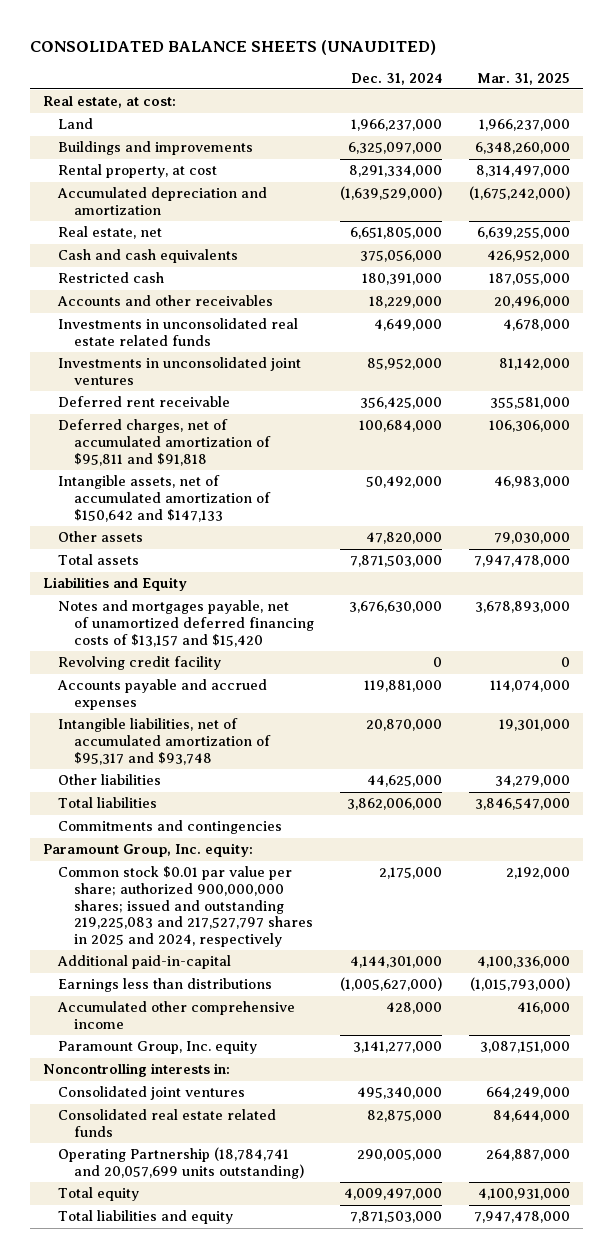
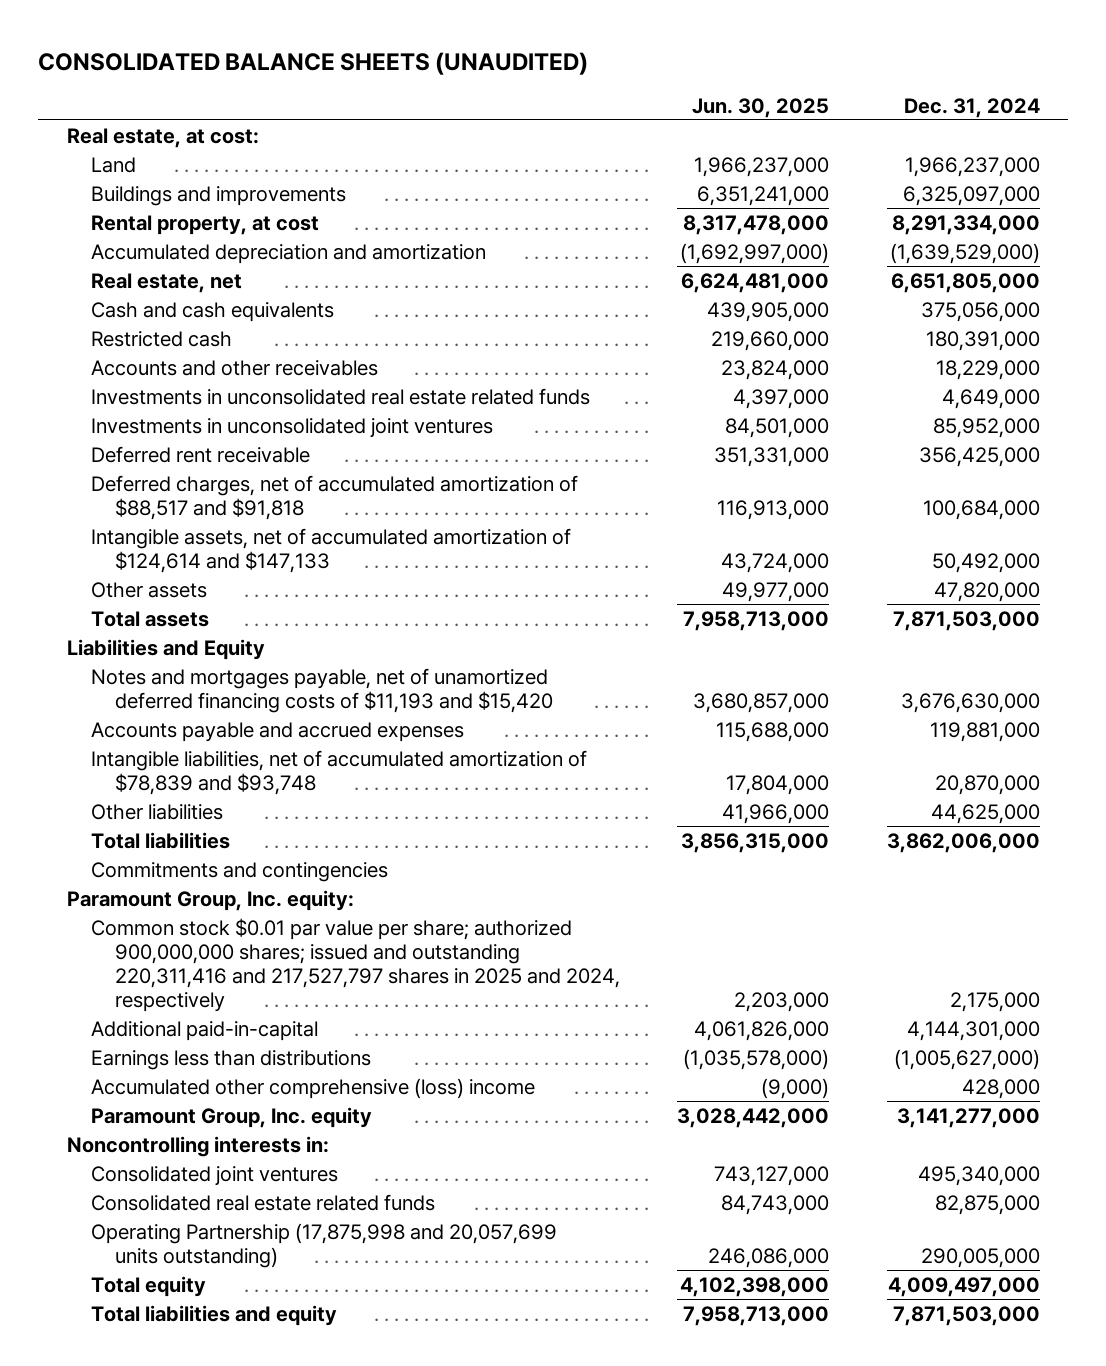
[476,72,570,85] Mar. 31, 2025 -> none
none -> [692,97,830,118] Jun. 30, 2025
[58,419,271,466] Deferred charges, net of accumulated amortization of $95,811 and $91,818 -> [90,474,578,520] Deferred charges, net of accumulated amortization of $88,517 and $91,818
[58,475,271,522] Intangible assets, net of accumulated amortization of $150,642 and $147,133 -> [90,527,571,573] Intangible assets, net of accumulated amortization of $124,614 and $147,133
[58,656,222,671] Revolving credit facility -> none
[58,600,314,647] Notes and mortgages payable, net of unamortized deferred financing costs of $13,157 and $15,420 -> [90,667,554,713] Notes and mortgages payable, net of unamortized deferred financing costs of $11,193 and $15,420
[58,718,271,765] Intangible liabilities, net of accumulated amortization of $95,317 and $93,748 -> [90,749,587,795] Intangible liabilities, net of accumulated amortization of $78,839 and $93,748
[58,866,313,947] Common stock $0.01 par value per share; authorized 900,000,000 shares; issued and outstanding 219,225,083 and 217,527,797 shares in 2025 and 2024, respectively -> [90,917,621,1013] Common stock $0.01 par value per share; authorized 900,000,000 shares; issued and outstanding 220,311,416 and 217,527,797 shares in 2025 and 2024, respectively
[57,1001,296,1029] Accumulated other comprehensive income -> [90,1077,535,1099] Accumulated other comprehensive (loss) income
[58,1147,304,1179] Operating Partnership (18,784,741 and 20,057,699 units outstanding) -> [90,1222,557,1268] Operating Partnership (17,875,998 and 20,057,699 units outstanding)

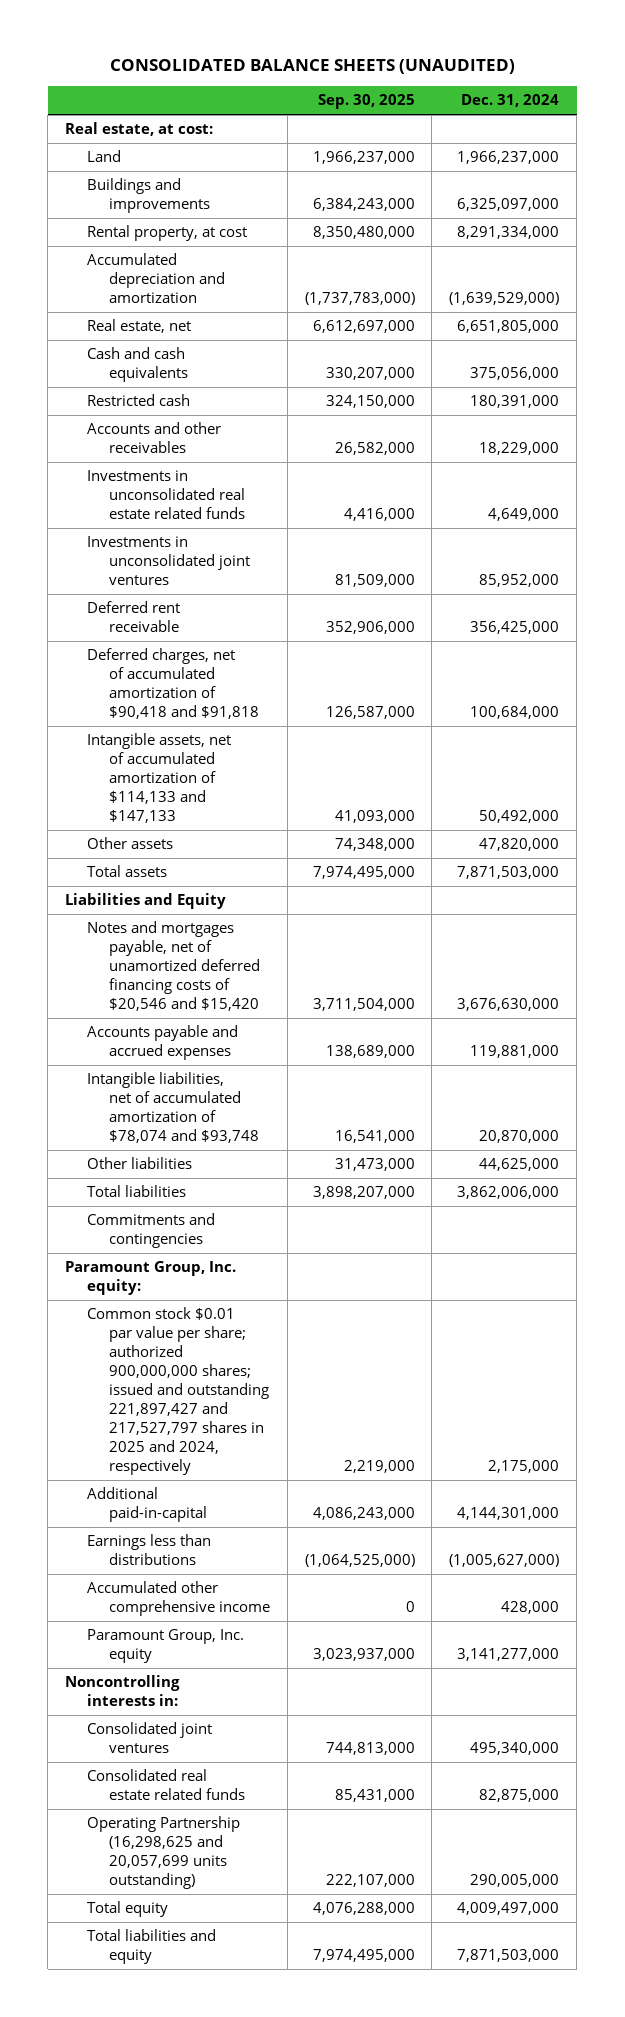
[692,97,830,118] Jun. 30, 2025 -> none
none -> [317,94,415,110] Sep. 30, 2025
[90,474,578,520] Deferred charges, net of accumulated amortization of $88,517 and $91,818 -> [87,648,259,720] Deferred charges, net of accumulated amortization of $90,418 and $91,818
[90,527,571,573] Intangible assets, net of accumulated amortization of $124,614 and $147,133 -> [87,733,232,824] Intangible assets, net of accumulated amortization of $114,133 and $147,133
[90,667,554,713] Notes and mortgages payable, net of unamortized deferred financing costs of $11,193 and $15,420 -> [87,921,260,1012] Notes and mortgages payable, net of unamortized deferred financing costs of $20,546 and $15,420
[90,749,587,795] Intangible liabilities, net of accumulated amortization of $78,839 and $93,748 -> [87,1072,259,1144] Intangible liabilities, net of accumulated amortization of $78,074 and $93,748
[90,917,621,1013] Common stock $0.01 par value per share; authorized 900,000,000 shares; issued and outstanding 220,311,416 and 217,527,797 shares in 2025 and 2024, respectively -> [87,1307,269,1475] Common stock $0.01 par value per share; authorized 900,000,000 shares; issued and outstanding 221,897,427 and 217,527,797 shares in 2025 and 2024, respectively
[90,1077,535,1099] Accumulated other comprehensive (loss) income -> [87,1581,270,1617] Accumulated other comprehensive income
[90,1222,557,1268] Operating Partnership (17,875,998 and 20,057,699 units outstanding) -> [87,1816,241,1890] Operating Partnership (16,298,625 and 20,057,699 units outstanding)

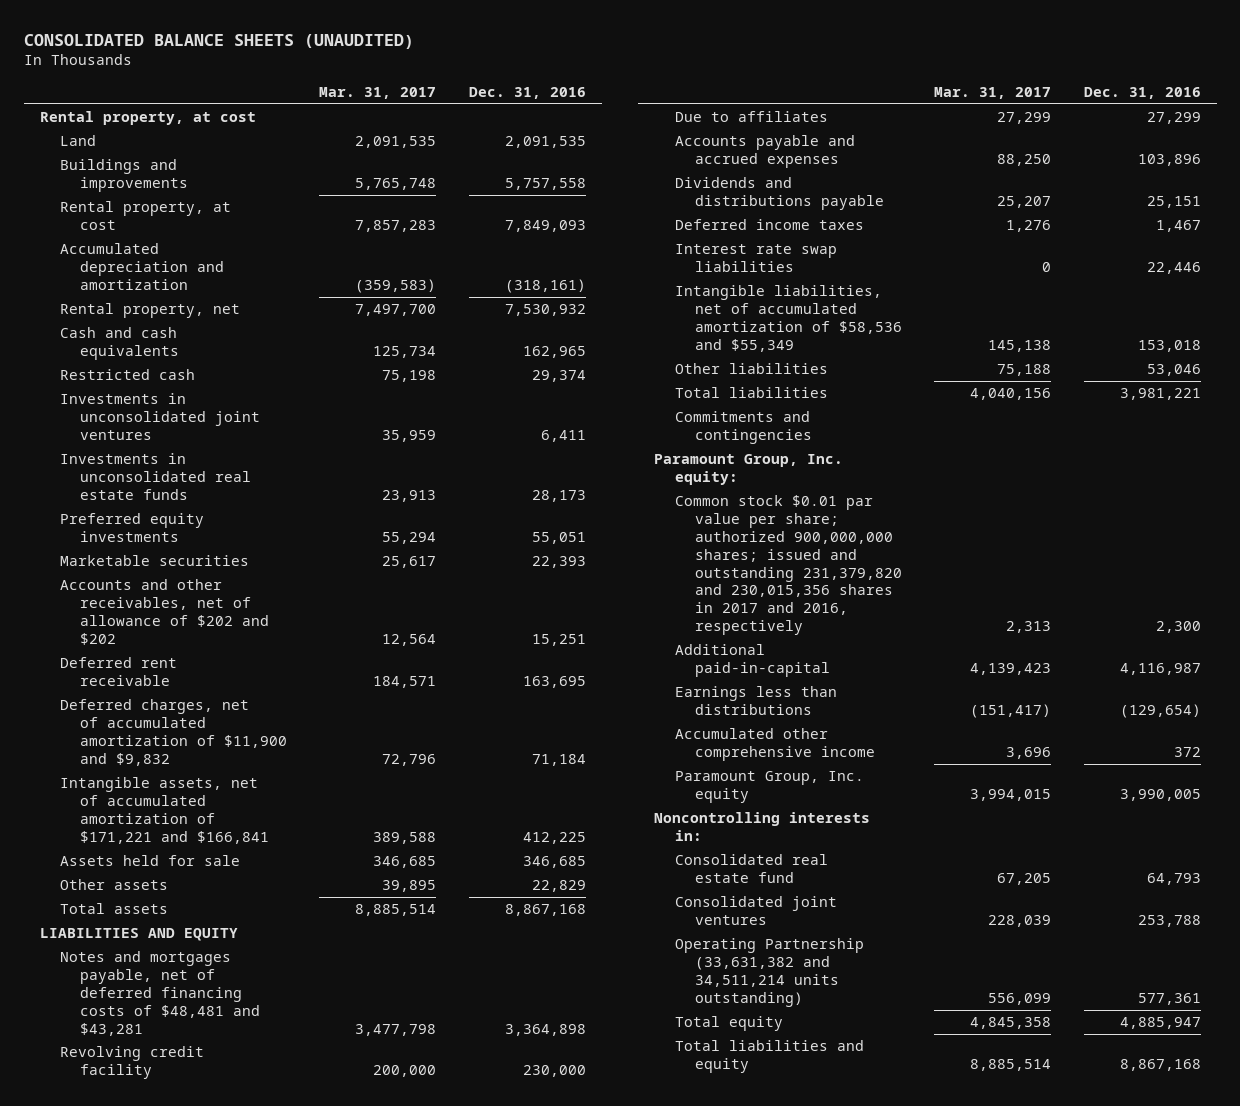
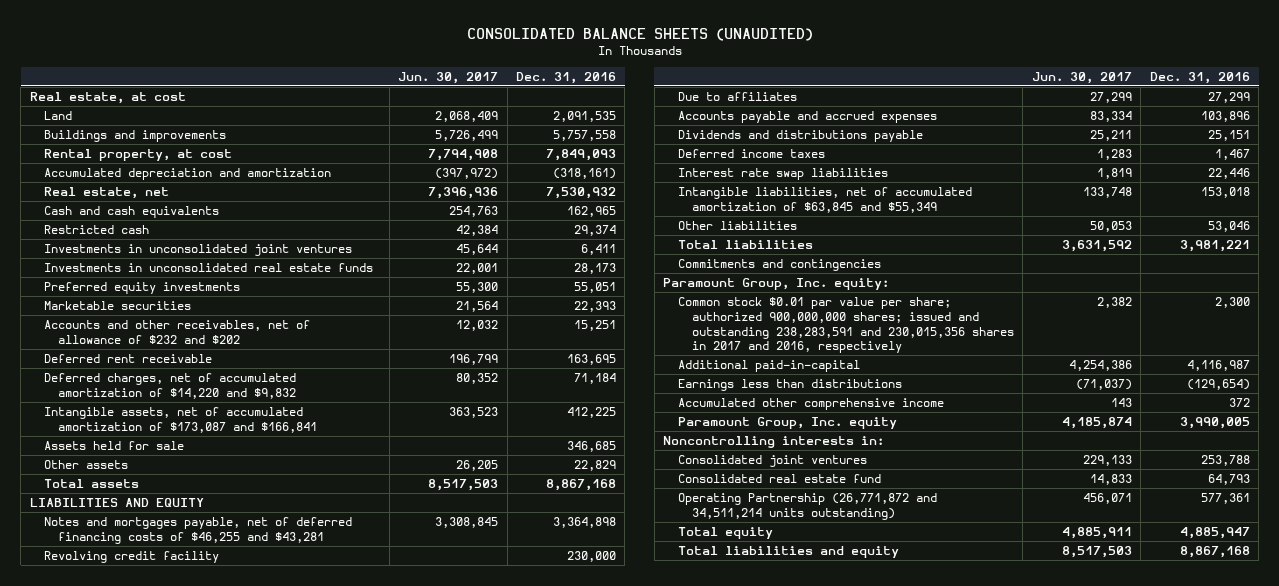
[319,87,437,100] Mar. 31, 2017 -> none
none -> [398,71,499,84] Jun. 30, 2017
[39,111,256,126] Rental property, at cost -> [29,91,186,104] Real estate, at cost
[59,303,240,319] Rental property, net -> [43,186,169,199] Real estate, net
[59,579,270,645] Accounts and other receivables, net of allowance of $202 and $202 -> [43,319,310,344] Accounts and other receivables, net of allowance of $232 and $202
[59,699,288,766] Deferred charges, net of accumulated amortization of $11,900 and $9,832 -> [43,372,297,399] Deferred charges, net of accumulated amortization of $14,220 and $9,832
[59,777,270,844] Intangible assets, net of accumulated amortization of $171,221 and $166,841 -> [43,406,318,433] Intangible assets, net of accumulated amortization of $173,087 and $166,841
[59,951,261,1036] Notes and mortgages payable, net of deferred financing costs of $48,481 and $43,281 -> [43,516,352,544] Notes and mortgages payable, net of deferred financing costs of $46,255 and $43,281
[674,285,902,352] Intangible liabilities, net of accumulated amortization of $58,536 and $55,349 -> [677,186,972,213] Intangible liabilities, net of accumulated amortization of $63,845 and $55,349
[674,495,902,636] Common stock $0.01 par value per share; authorized 900,000,000 shares; issued and outstanding 231,379,820 and 230,015,356 shares in 2017 and 2016, respectively -> [677,296,1014,354] Common stock $0.01 par value per share; authorized 900,000,000 shares; issued and outstanding 238,283,591 and 230,015,356 shares in 2017 and 2016, respectively
[674,854,828,884] Consolidated real estate fund -> [677,473,881,483] Consolidated real estate fund
[674,938,864,1007] Operating Partnership (33,631,382 and 34,511,214 units outstanding) -> [677,492,937,520] Operating Partnership (26,771,872 and 34,511,214 units outstanding)

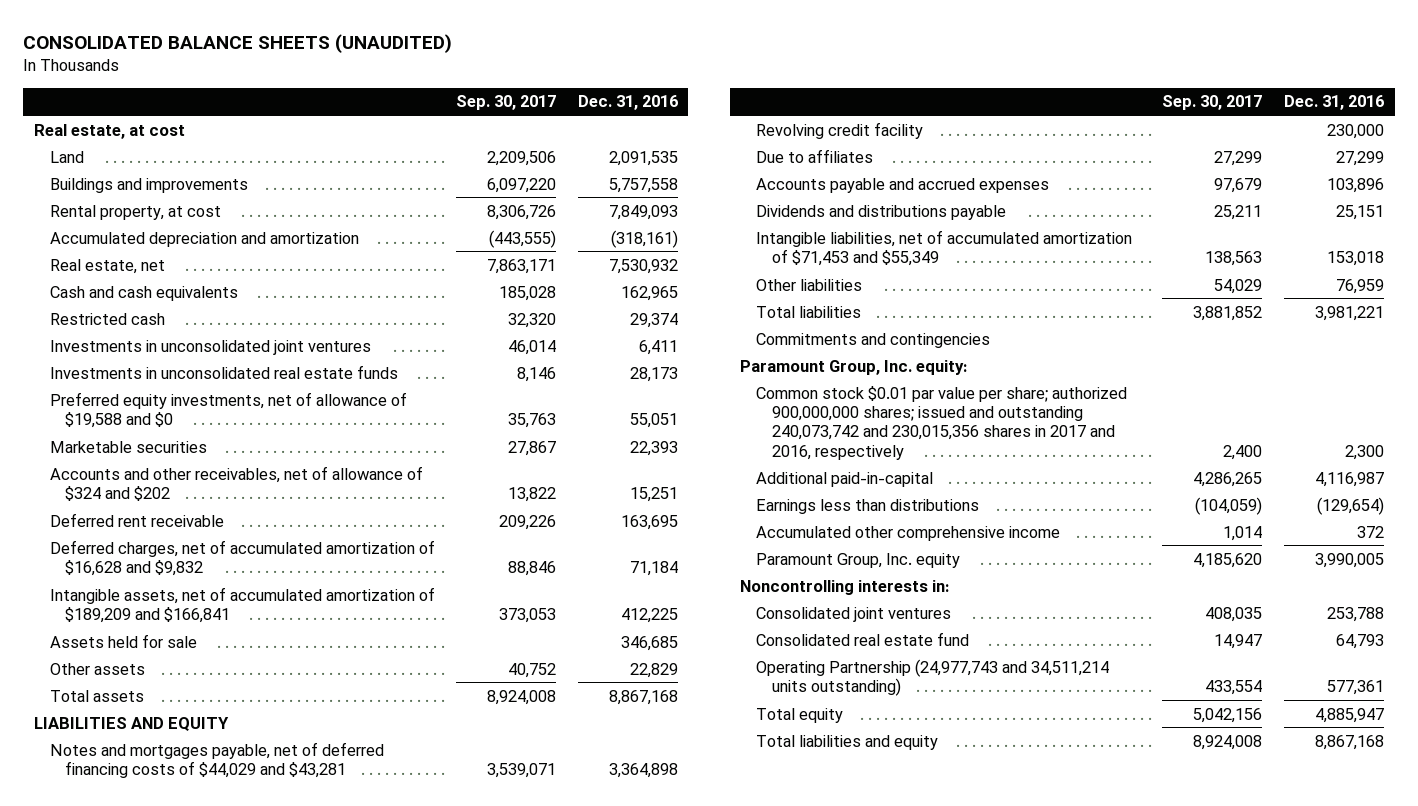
[398,71,499,84] Jun. 30, 2017 -> none
none -> [456,95,557,111] Sep. 30, 2017
[43,281,240,294] Preferred equity investments -> [49,391,407,428] Preferred equity investments, net of allowance of $19,588 and $0
[43,319,310,344] Accounts and other receivables, net of allowance of $232 and $202 -> [49,465,423,501] Accounts and other receivables, net of allowance of $324 and $202
[43,372,297,399] Deferred charges, net of accumulated amortization of $14,220 and $9,832 -> [49,539,435,576] Deferred charges, net of accumulated amortization of $16,628 and $9,832
[43,406,318,433] Intangible assets, net of accumulated amortization of $173,087 and $166,841 -> [49,586,435,623] Intangible assets, net of accumulated amortization of $189,209 and $166,841
[43,516,352,544] Notes and mortgages payable, net of deferred financing costs of $46,255 and $43,281 -> [49,741,384,778] Notes and mortgages payable, net of deferred financing costs of $44,029 and $43,281
[677,148,825,158] Deferred income taxes -> none
[677,167,888,180] Interest rate swap liabilities -> none
[677,186,972,213] Intangible liabilities, net of accumulated amortization of $63,845 and $55,349 -> [756,229,1133,266] Intangible liabilities, net of accumulated amortization of $71,453 and $55,349
[1207,220,1250,232] 53,046 -> [1335,278,1384,294] 76,959
[677,296,1014,354] Common stock $0.01 par value per share; authorized 900,000,000 shares; issued and outstanding 238,283,591 and 230,015,356 shares in 2017 and 2016, respectively -> [756,385,1128,460] Common stock $0.01 par value per share; authorized 900,000,000 shares; issued and outstanding 240,073,742 and 230,015,356 shares in 2017 and 2016, respectively
[677,492,937,520] Operating Partnership (26,771,872 and 34,511,214 units outstanding) -> [756,658,1110,696] Operating Partnership (24,977,743 and 34,511,214 units outstanding)

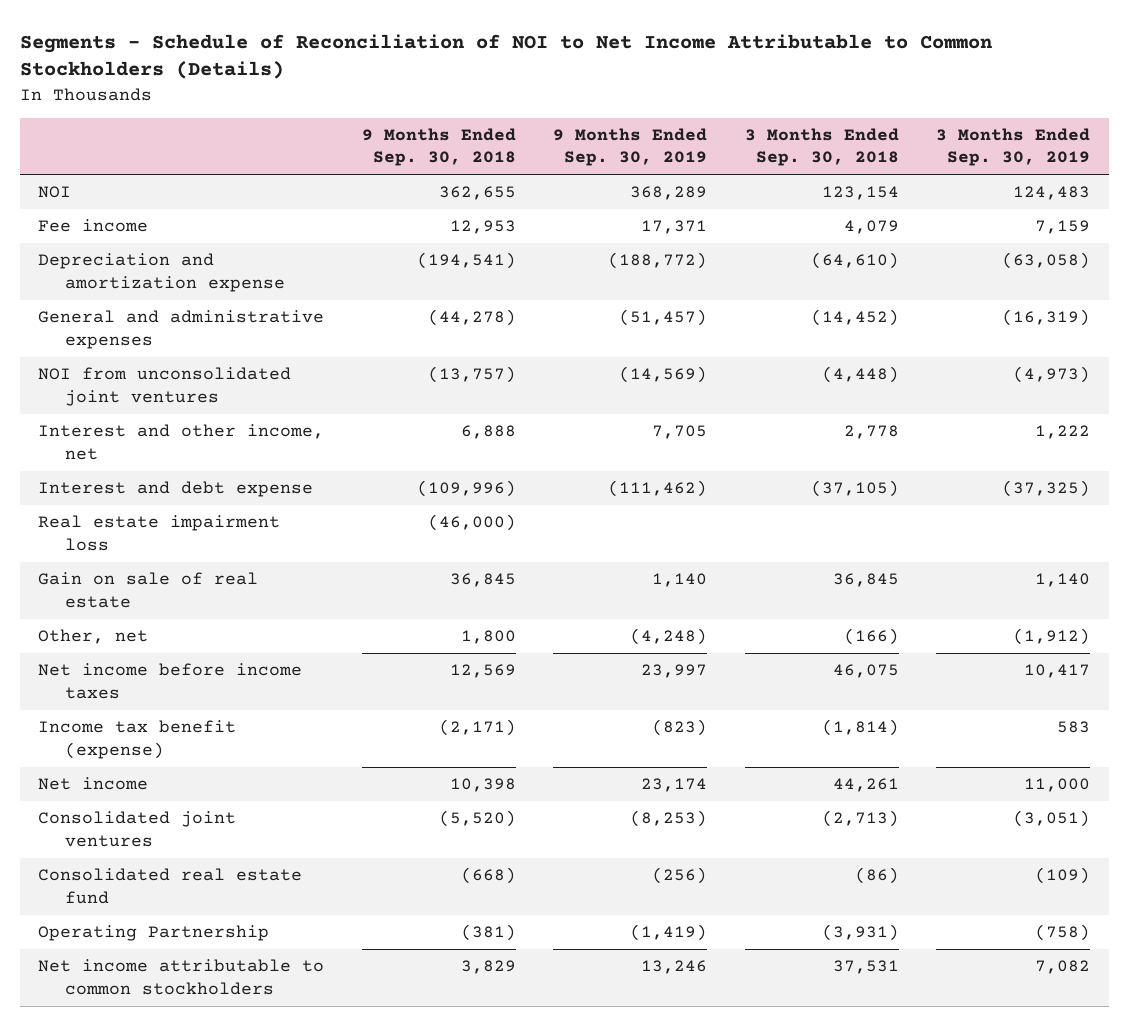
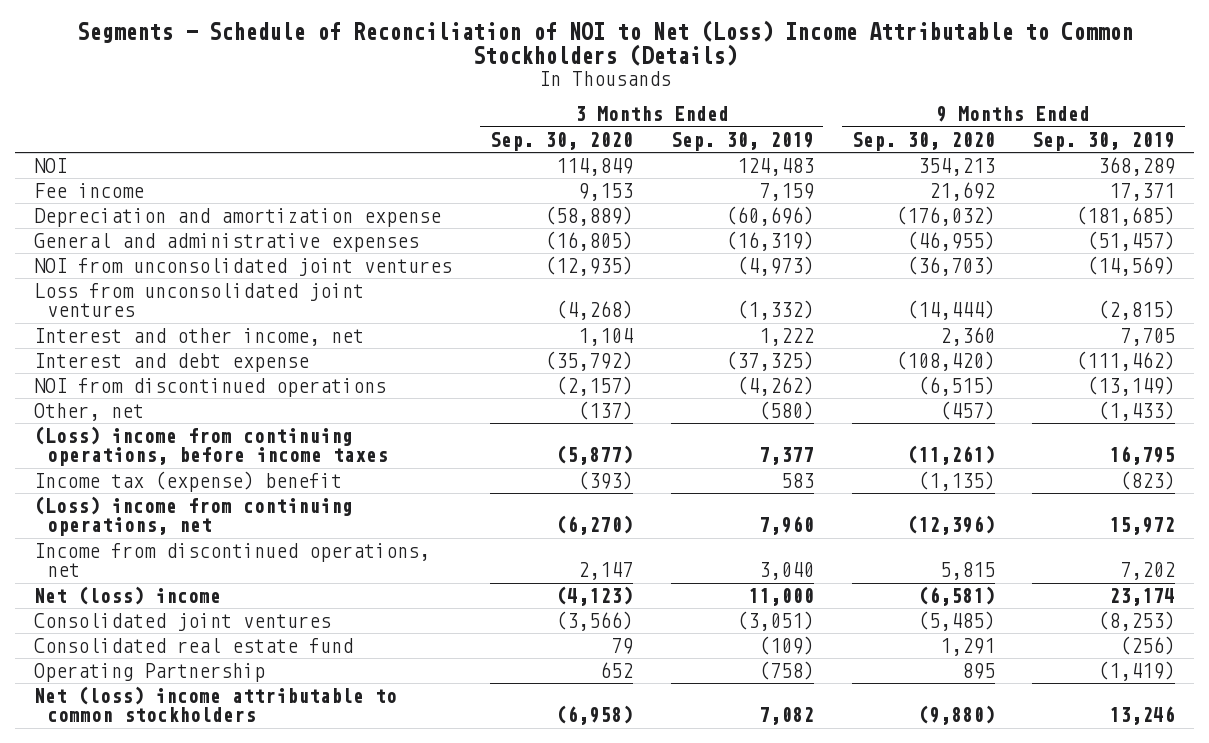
[19,33,992,80] Segments - Schedule of Reconciliation of NOI to Net Income Attributable to Common Stockholders (Details) -> [76,19,1133,67] Segments - Schedule of Reconciliation of NOI to Net (Loss) Income Attributable to Common Stockholders (Details)
[361,128,516,167] 9 Months Ended Sep. 30, 2018 -> none
[744,128,899,167] 3 Months Ended Sep. 30, 2018 -> none
none -> [489,131,633,151] Sep. 30, 2020
none -> [851,131,995,151] Sep. 30, 2020
[608,252,708,270] (188,772) -> [1076,205,1176,226] (181,685)
[1002,252,1091,270] (63,058) -> [725,205,814,226] (60,696)
none -> [33,282,364,318] Loss from unconsolidated joint ventures
[38,515,281,551] Real estate impairment loss -> none
[38,572,259,608] Gain on sale of real estate -> none
none -> [33,377,386,397] NOI from discontinued operations
[630,628,708,646] (4,248) -> [1098,400,1176,421] (1,433)
[1013,628,1091,646] (1,912) -> [758,400,814,420] (580)
[38,663,303,699] Net income before income taxes -> [33,425,388,467] (Loss) income from continuing operations, before income taxes
[641,664,708,679] 23,997 -> [1109,446,1176,466] 16,795
[1024,664,1091,679] 10,417 -> [758,447,814,466] 7,377
[38,720,237,759] Income tax benefit (expense) -> [33,470,342,492] Income tax (expense) benefit
none -> [33,495,353,537] (Loss) income from continuing operations, net
none -> [33,542,430,578] Income from discontinued operations, net
[38,777,149,791] Net income -> [33,585,221,605] Net (loss) income
[38,959,325,995] Net income attributable to common stockholders -> [33,685,397,723] Net (loss) income attributable to common stockholders

